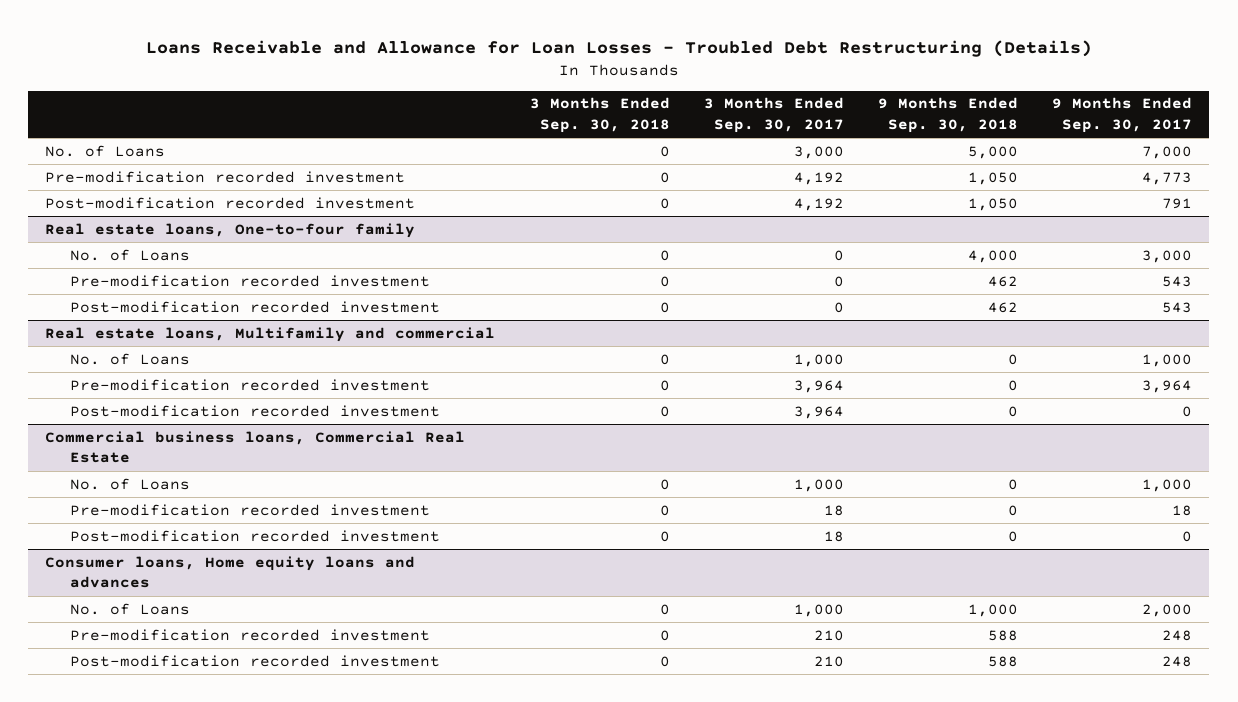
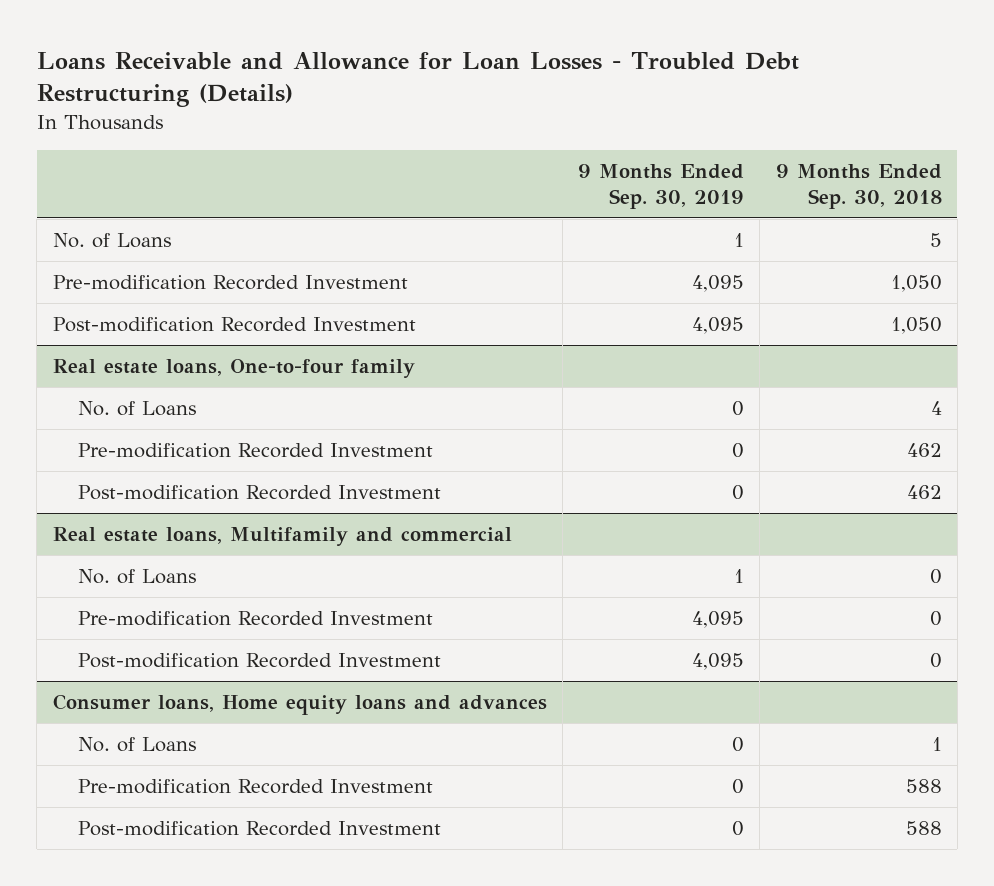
[529,97,670,133] 3 Months Ended Sep. 30, 2018 -> none
[703,97,844,133] 3 Months Ended Sep. 30, 2017 -> none
[1052,97,1193,133] 9 Months Ended Sep. 30, 2017 -> none
none -> [578,163,745,210] 9 Months Ended Sep. 30, 2019
[967,145,1018,159] 5,000 -> [929,232,942,247] 5
[45,170,406,183] Pre-modification recorded investment -> [52,274,408,290] Pre-modification Recorded Investment
[45,196,416,209] Post-modification recorded investment -> [52,316,416,332] Post-modification Recorded Investment
[967,249,1018,263] 4,000 -> [930,400,942,415] 4
[70,274,431,287] Pre-modification recorded investment -> [77,442,433,458] Pre-modification Recorded Investment
[70,300,441,313] Post-modification recorded investment -> [77,484,441,500] Post-modification Recorded Investment
[45,430,466,464] Commercial business loans, Commercial Real Estate -> none
[70,477,191,490] No. of Loans -> none
[70,503,431,516] Pre-modification recorded investment -> none
[70,529,441,542] Post-modification recorded investment -> none
[70,378,431,391] Pre-modification recorded investment -> [77,610,433,626] Pre-modification Recorded Investment
[70,404,441,417] Post-modification recorded investment -> [77,652,441,668] Post-modification Recorded Investment
[967,603,1018,617] 1,000 -> [931,736,942,751] 1
[70,628,431,641] Pre-modification recorded investment -> [77,778,433,794] Pre-modification Recorded Investment
[70,654,441,667] Post-modification recorded investment -> [77,820,441,836] Post-modification Recorded Investment

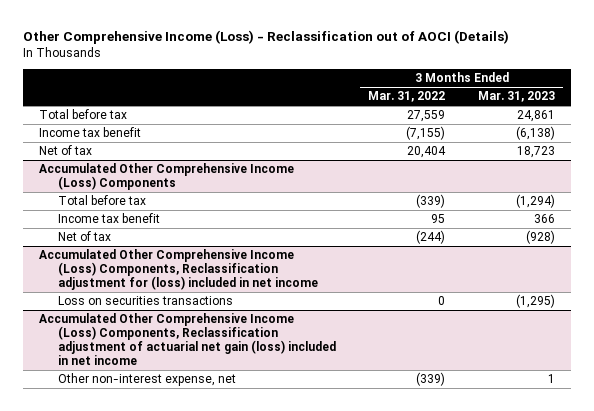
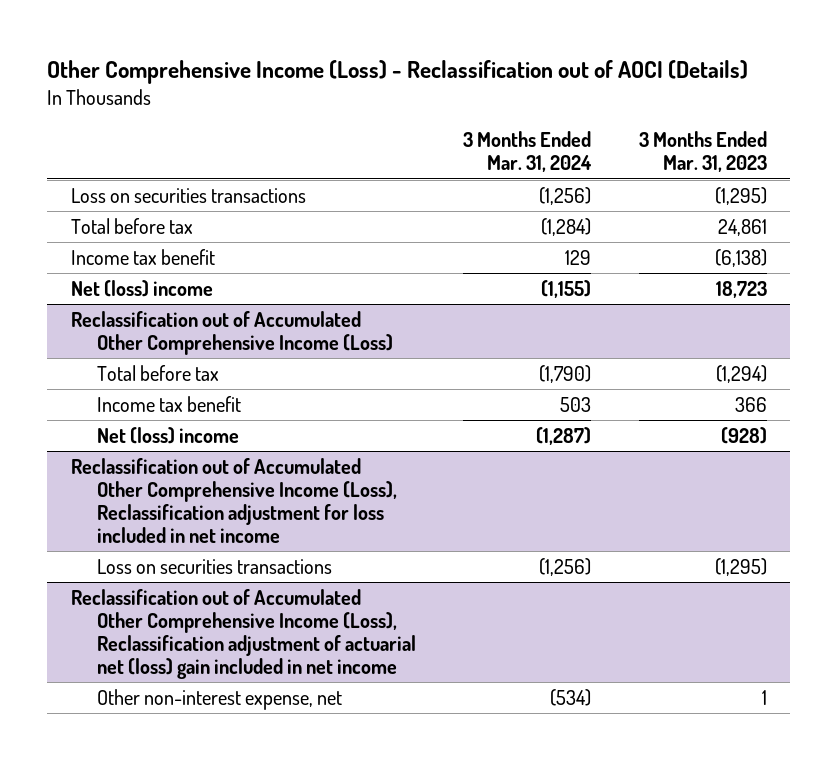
[368,91,446,103] Mar. 31, 2022 -> none
none -> [463,131,593,173] 3 Months Ended Mar. 31, 2024
none -> [70,187,306,203] Loss on securities transactions
[39,145,93,156] Net of tax -> [70,279,213,297] Net (loss) income
[39,163,295,191] Accumulated Other Comprehensive Income (Loss) Components -> [70,310,393,355] Reclassification out of Accumulated Other Comprehensive Income (Loss)
[57,231,111,242] Net of tax -> [96,426,239,444] Net (loss) income
[39,249,318,291] Accumulated Other Comprehensive Income (Loss) Components, Reclassification adjustment for (loss) included in net income -> [70,457,397,544] Reclassification out of Accumulated Other Comprehensive Income (Loss), Reclassification adjustment for loss included in net income
[39,313,336,366] Accumulated Other Comprehensive Income (Loss) Components, Reclassification adjustment of actuarial net gain (loss) included in net income -> [70,588,416,680] Reclassification out of Accumulated Other Comprehensive Income (Loss), Reclassification adjustment of actuarial net (loss) gain included in net income

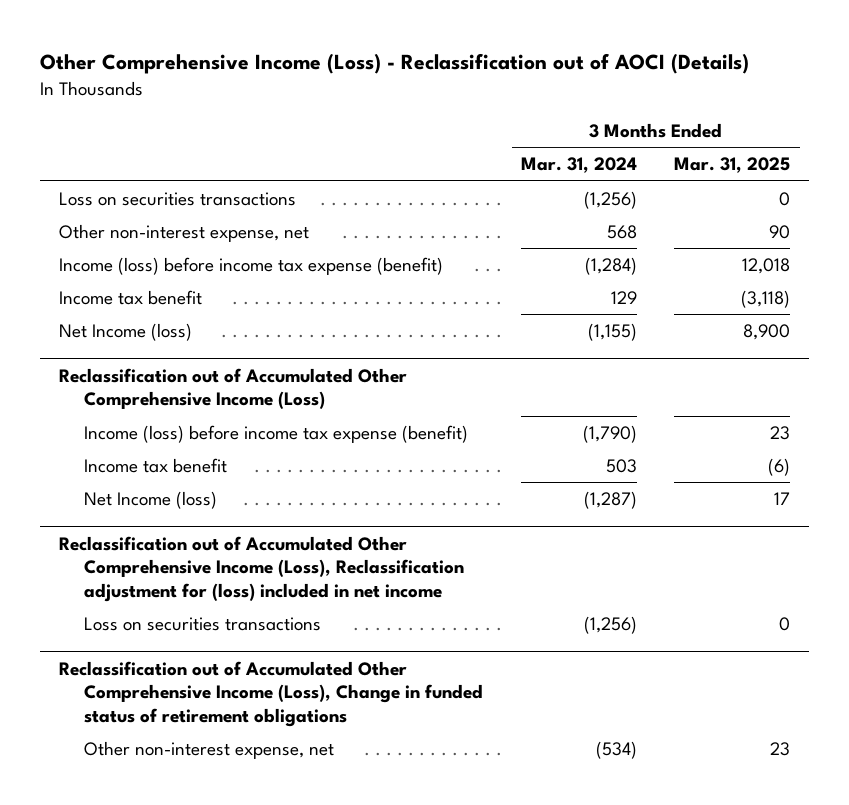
[638,131,767,173] 3 Months Ended Mar. 31, 2023 -> none
none -> [674,157,791,174] Mar. 31, 2025
none -> [59,223,310,242] Other non-interest expense, net
[70,217,193,234] Total before tax -> [59,256,444,275] Income (loss) before income tax expense (benefit)
[70,279,213,297] Net (loss) income -> [59,322,193,341] Net Income (loss)
[96,364,219,381] Total before tax -> [84,424,469,443] Income (loss) before income tax expense (benefit)
[96,426,239,444] Net (loss) income -> [84,490,218,509] Net Income (loss)
[70,457,397,544] Reclassification out of Accumulated Other Comprehensive Income (Loss), Reclassification adjustment for loss included in net income -> [59,535,465,602] Reclassification out of Accumulated Other Comprehensive Income (Loss), Reclassification adjustment for (loss) included in net income
[70,588,416,680] Reclassification out of Accumulated Other Comprehensive Income (Loss), Reclassification adjustment of actuarial net (loss) gain included in net income -> none
none -> [59,660,484,727] Reclassification out of Accumulated Other Comprehensive Income (Loss), Change in funded status of retirement obligations

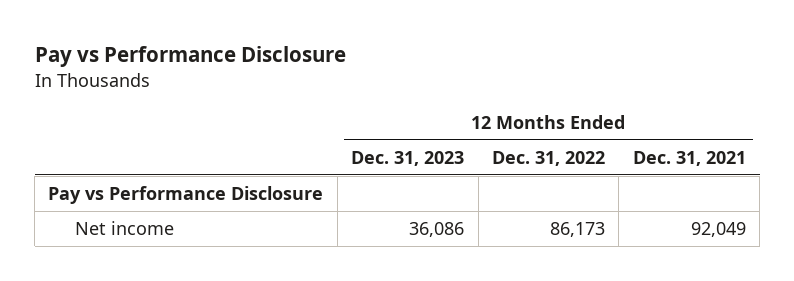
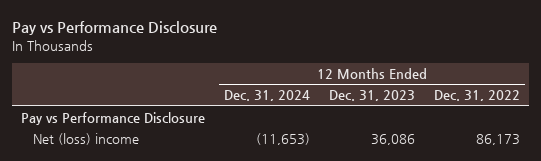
[632,150,746,166] Dec. 31, 2021 -> none
none -> [224,90,311,102] Dec. 31, 2024
[75,221,175,236] Net income -> [32,133,139,146] Net (loss) income

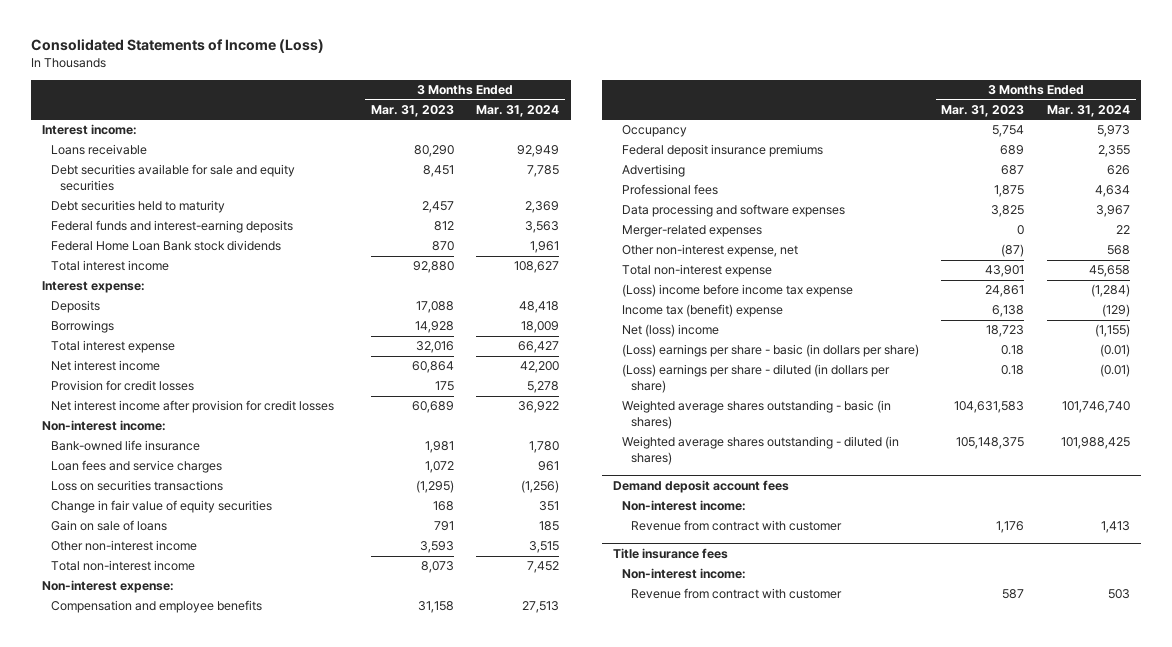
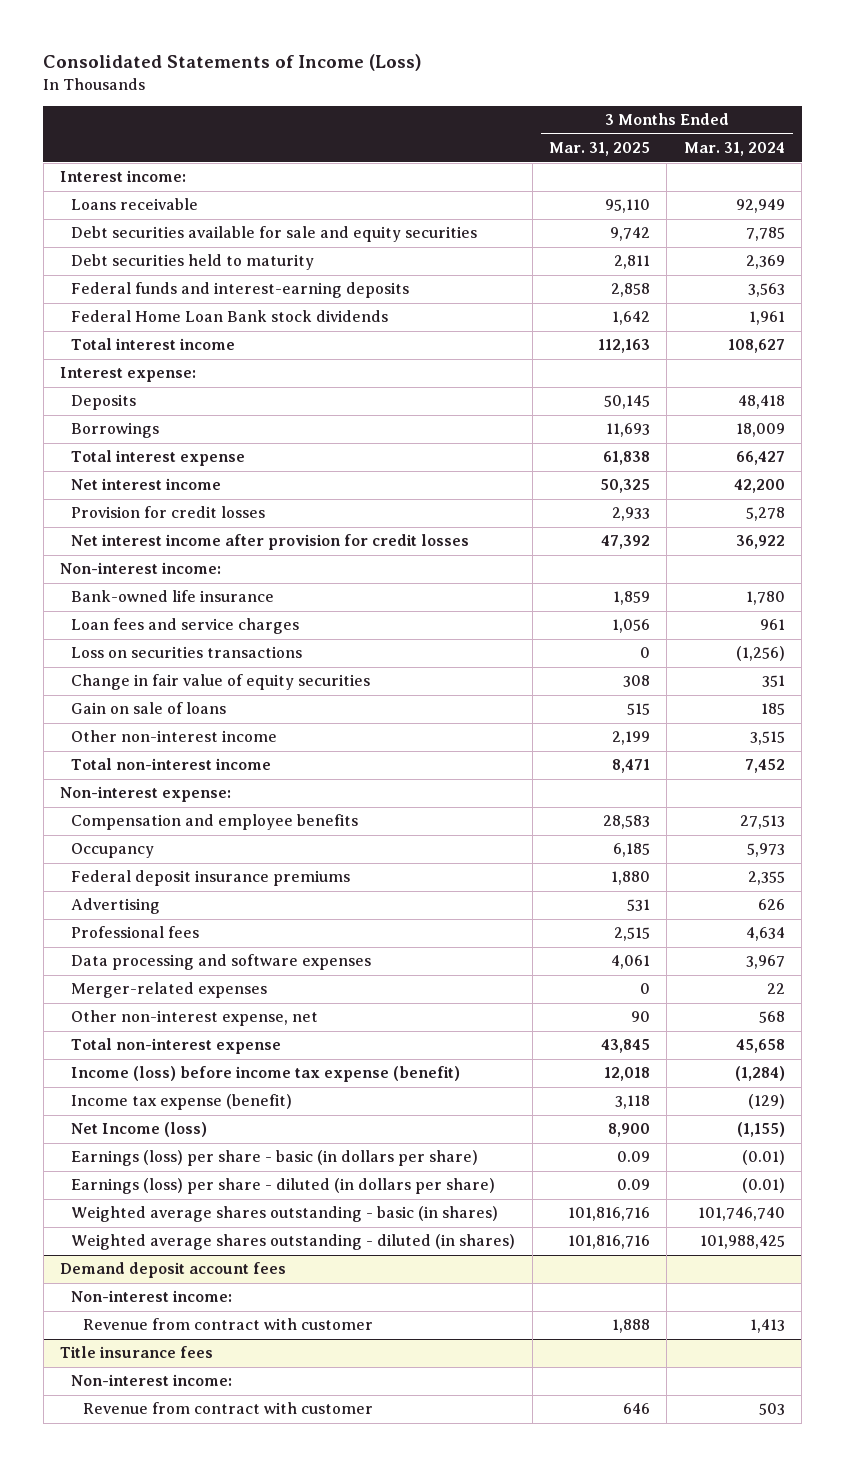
[370,104,454,117] Mar. 31, 2023 -> none
none -> [549,142,651,157] Mar. 31, 2025
[621,284,853,298] (Loss) income before income tax expense -> [71,1066,461,1083] Income (loss) before income tax expense (benefit)
[621,304,783,318] Income tax (benefit) expense -> [71,1094,293,1111] Income tax expense (benefit)
[621,324,719,338] Net (loss) income -> [71,1122,208,1138] Net Income (loss)
[621,344,919,358] (Loss) earnings per share - basic (in dollars per share) -> [71,1150,479,1167] Earnings (loss) per share - basic (in dollars per share)
[621,364,890,394] (Loss) earnings per share - diluted (in dollars per share) -> [71,1178,496,1195] Earnings (loss) per share - diluted (in dollars per share)

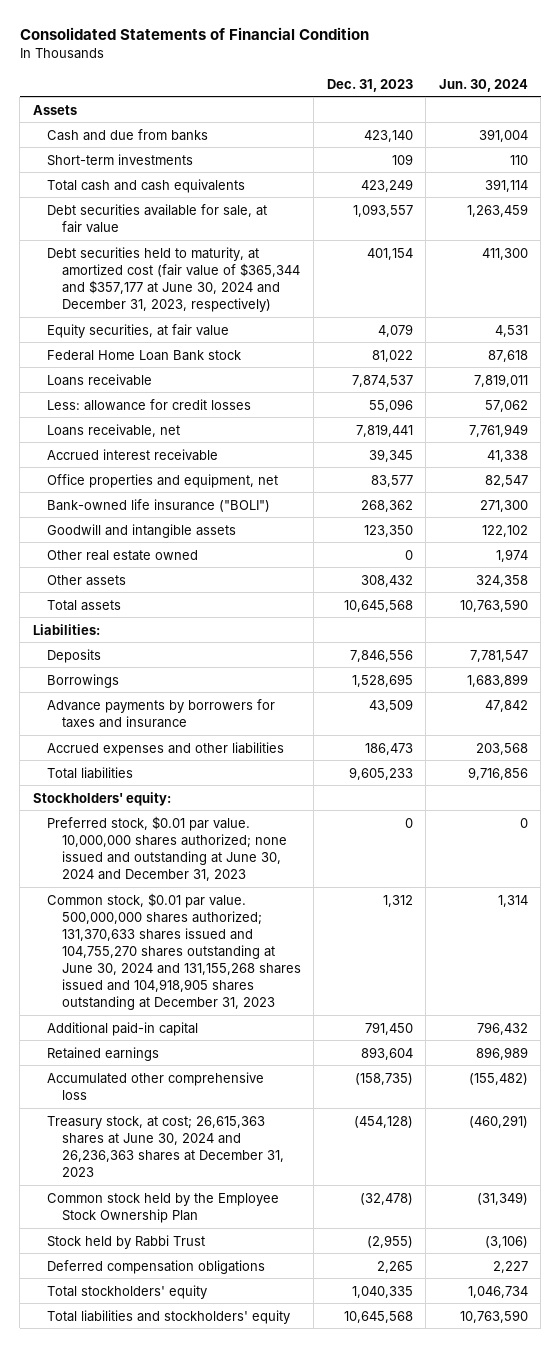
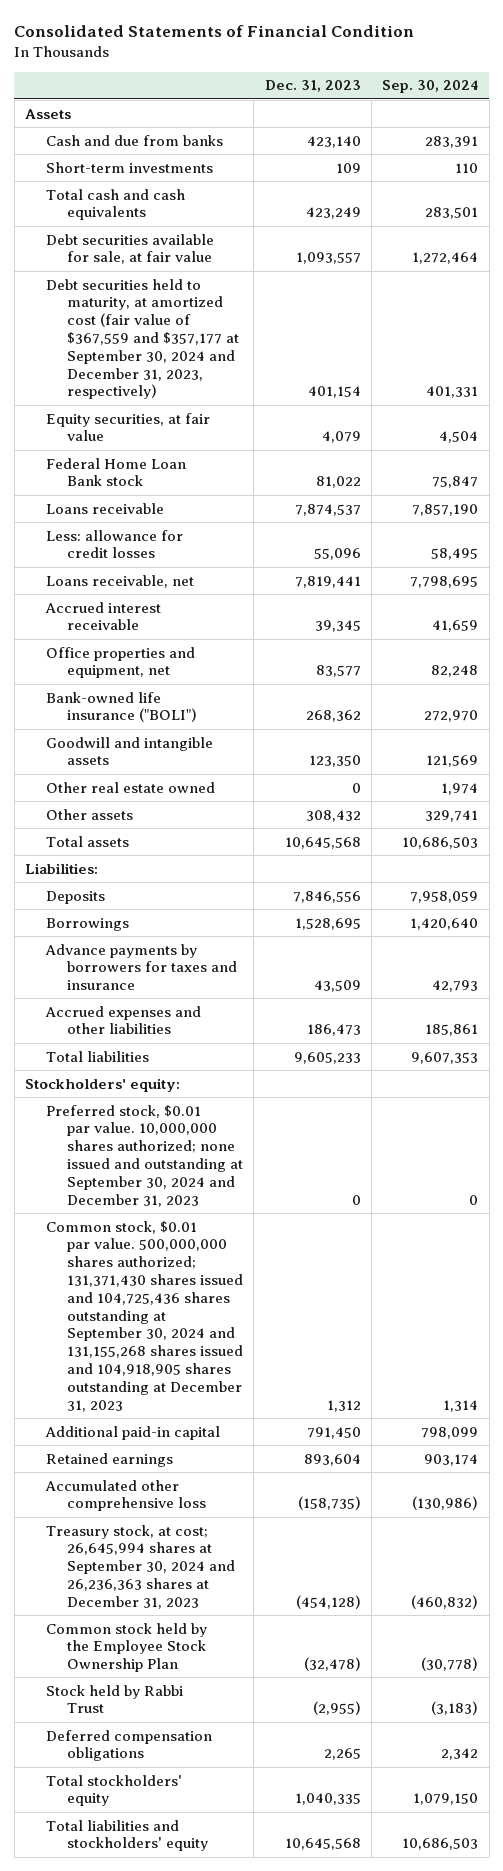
[438,78,528,92] Jun. 30, 2024 -> none
none -> [382,80,479,94] Sep. 30, 2024
[47,246,300,312] Debt securities held to maturity, at amortized cost (fair value of $365,344 and $357,177 at June 30, 2024 and December 31, 2023, respectively) -> [45,278,239,400] Debt securities held to maturity, at amortized cost (fair value of $367,559 and $357,177 at September 30, 2024 and December 31, 2023, respectively)
[47,815,287,881] Preferred stock, $0.01 par value. 10,000,000 shares authorized; none issued and outstanding at June 30, 2024 and December 31, 2023 -> [45,1104,243,1207] Preferred stock, $0.01 par value. 10,000,000 shares authorized; none issued and outstanding at September 30, 2024 and December 31, 2023
[47,892,301,1011] Common stock, $0.01 par value. 500,000,000 shares authorized; 131,370,633 shares issued and 104,755,270 shares outstanding at June 30, 2024 and 131,155,268 shares issued and 104,918,905 shares outstanding at December 31, 2023 -> [45,1220,243,1412] Common stock, $0.01 par value. 500,000,000 shares authorized; 131,371,430 shares issued and 104,725,436 shares outstanding at September 30, 2024 and 131,155,268 shares issued and 104,918,905 shares outstanding at December 31, 2023
[47,1115,284,1177] Treasury stock, at cost; 26,615,363 shares at June 30, 2024 and 26,236,363 shares at December 31, 2023 -> [45,1524,235,1609] Treasury stock, at cost; 26,645,994 shares at September 30, 2024 and 26,236,363 shares at December 31, 2023

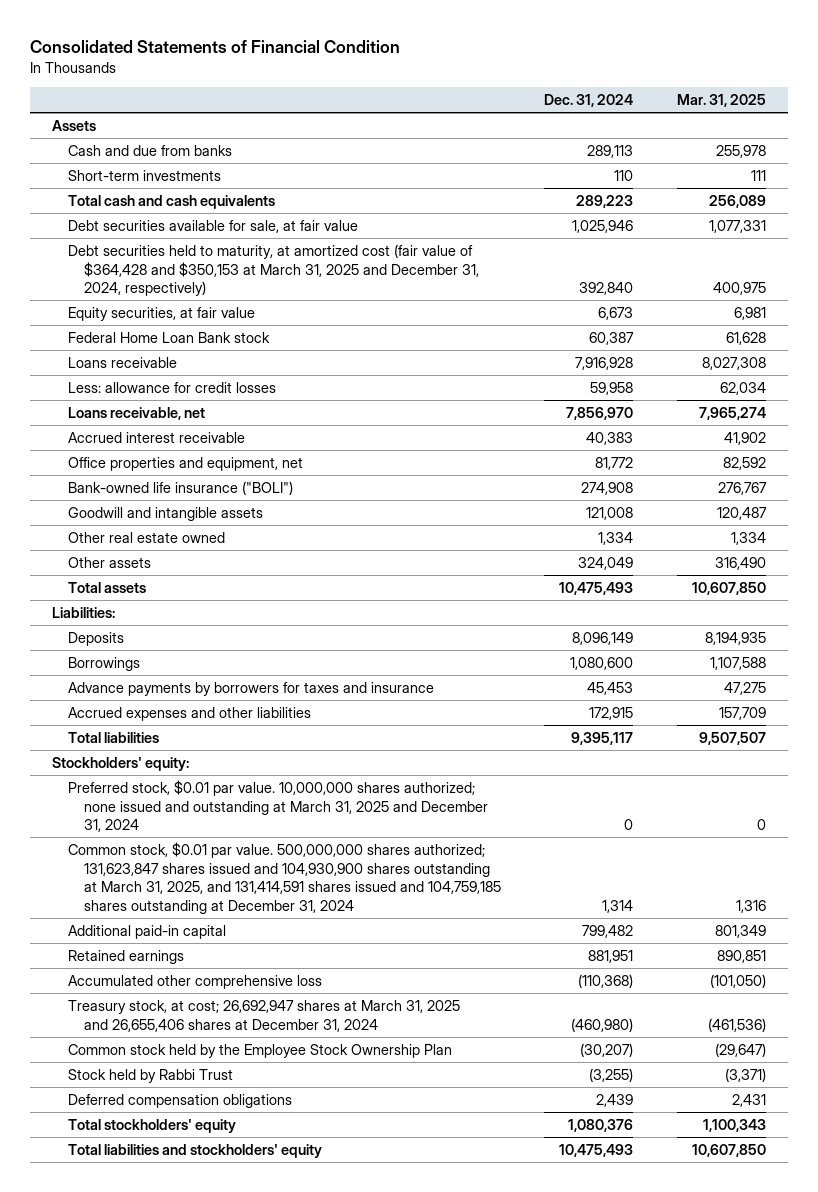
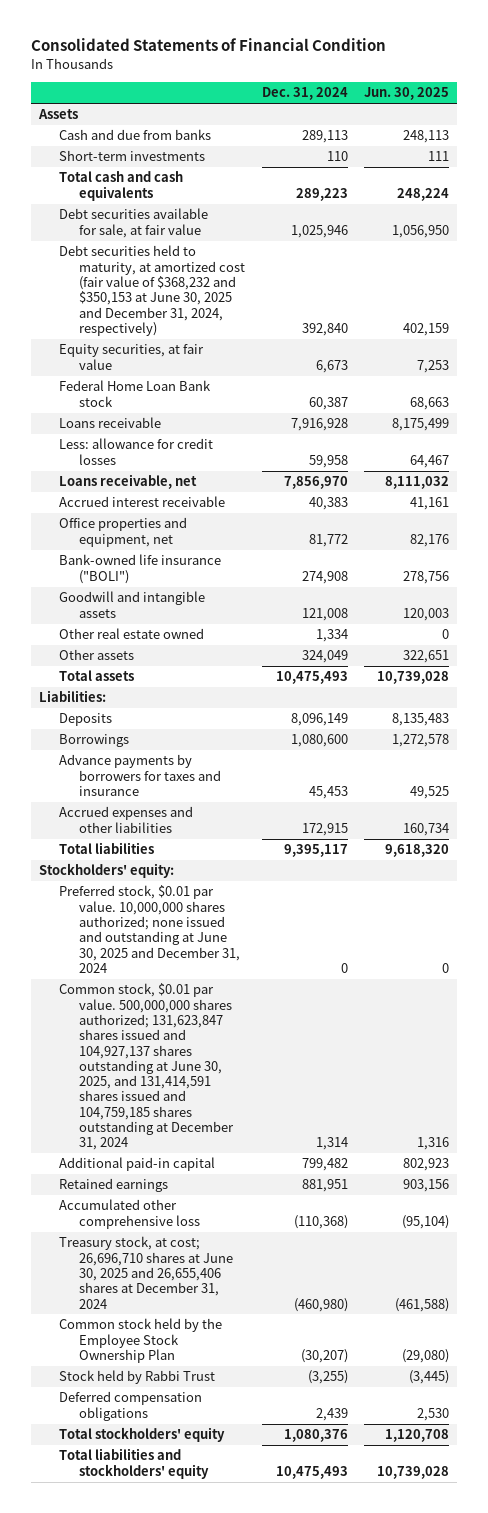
[677,94,767,108] Mar. 31, 2025 -> none
none -> [364,87,450,101] Jun. 30, 2025
[67,243,479,297] Debt securities held to maturity, at amortized cost (fair value of $364,428 and $350,153 at March 31, 2025 and December 31, 2024, respectively) -> [59,245,246,336] Debt securities held to maturity, at amortized cost (fair value of $368,232 and $350,153 at June 30, 2025 and December 31, 2024, respectively)
[67,779,488,833] Preferred stock, $0.01 par value. 10,000,000 shares authorized; none issued and outstanding at March 31, 2025 and December 31, 2024 -> [59,885,241,973] Preferred stock, $0.01 par value. 10,000,000 shares authorized; none issued and outstanding at June 30, 2025 and December 31, 2024
[67,841,501,915] Common stock, $0.01 par value. 500,000,000 shares authorized; 131,623,847 shares issued and 104,930,900 shares outstanding at March 31, 2025, and 131,414,591 shares issued and 104,759,185 shares outstanding at December 31, 2024 -> [59,983,235,1151] Common stock, $0.01 par value. 500,000,000 shares authorized; 131,623,847 shares issued and 104,927,137 shares outstanding at June 30, 2025, and 131,414,591 shares issued and 104,759,185 shares outstanding at December 31, 2024
[67,999,460,1032] Treasury stock, at cost; 26,692,947 shares at March 31, 2025 and 26,655,406 shares at December 31, 2024 -> [59,1236,234,1309] Treasury stock, at cost; 26,696,710 shares at June 30, 2025 and 26,655,406 shares at December 31, 2024

